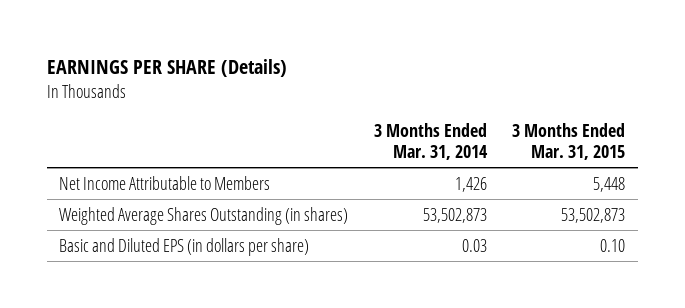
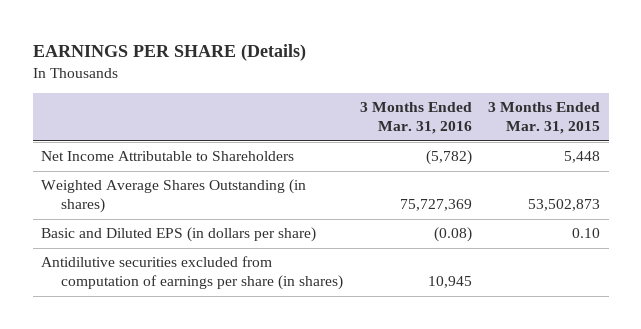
[373,123,488,160] 3 Months Ended Mar. 31, 2014 -> none
none -> [359,102,472,135] 3 Months Ended Mar. 31, 2016
[59,175,271,190] Net Income Attributable to Members -> [40,151,294,162] Net Income Attributable to Shareholders
none -> [40,256,344,291] Antidilutive securities excluded from computation of earnings per share (in shares)

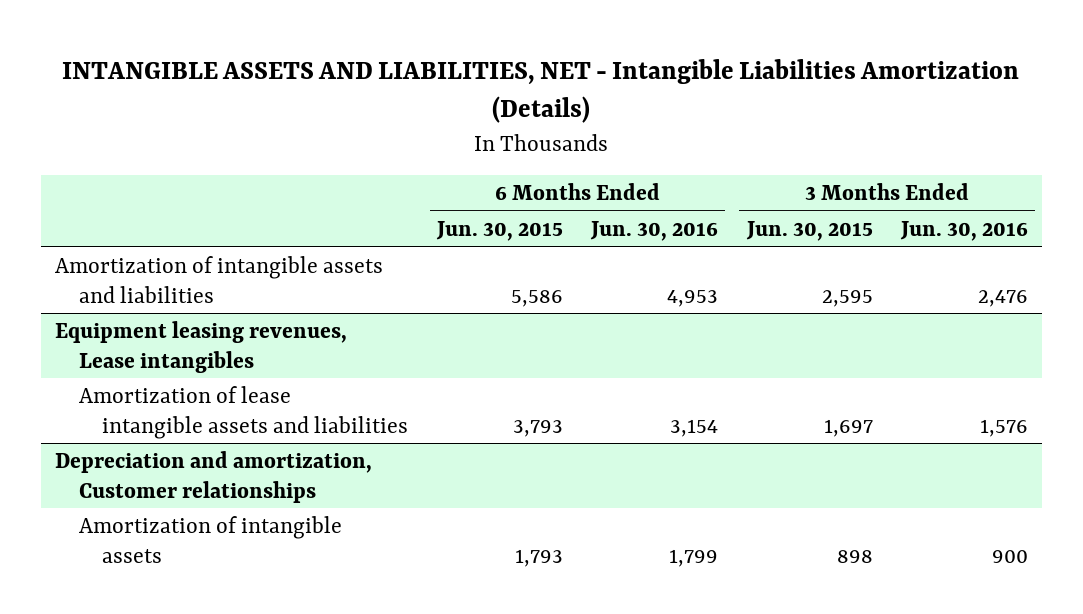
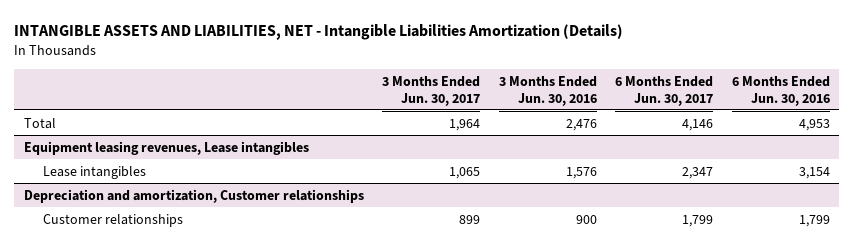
[435,220,563,241] Jun. 30, 2015 -> none
[745,220,873,241] Jun. 30, 2015 -> none
none -> [382,76,481,106] 3 Months Ended Jun. 30, 2017
none -> [615,76,714,106] 6 Months Ended Jun. 30, 2017
[55,255,384,303] Amortization of intangible assets and liabilities -> [23,117,56,129] Total
[78,385,409,439] Amortization of lease intangible assets and liabilities -> [43,165,147,179] Lease intangibles
[78,515,342,563] Amortization of intangible assets -> [43,213,184,227] Customer relationships

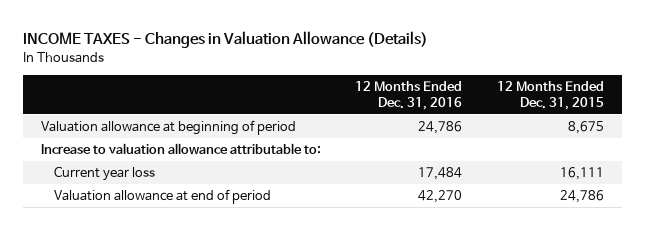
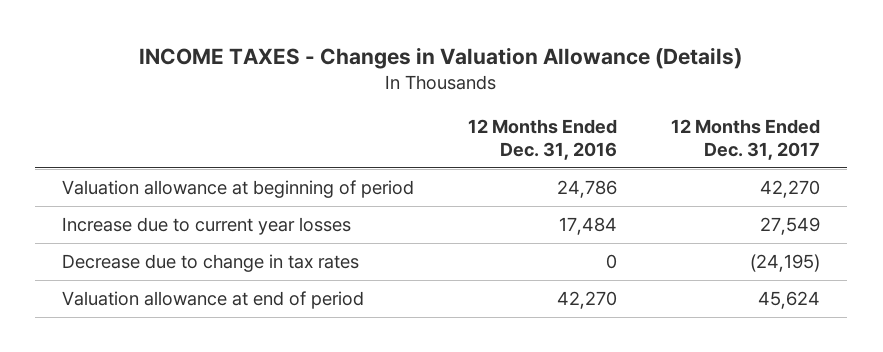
[497,81,605,110] 12 Months Ended Dec. 31, 2015 -> none
none -> [671,118,821,160] 12 Months Ended Dec. 31, 2017
[40,143,321,156] Increase to valuation allowance attributable to: -> none
[54,166,156,182] Current year loss -> [62,217,352,236] Increase due to current year losses
none -> [62,254,360,273] Decrease due to change in tax rates

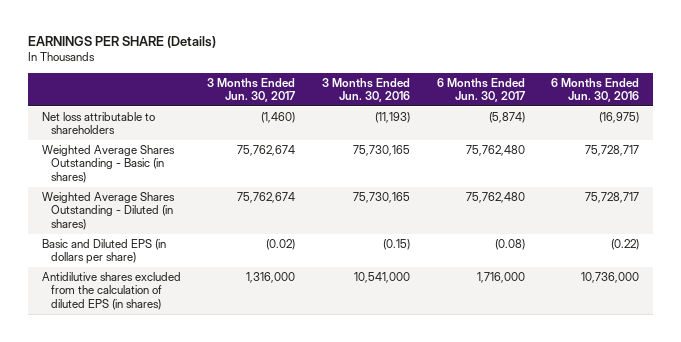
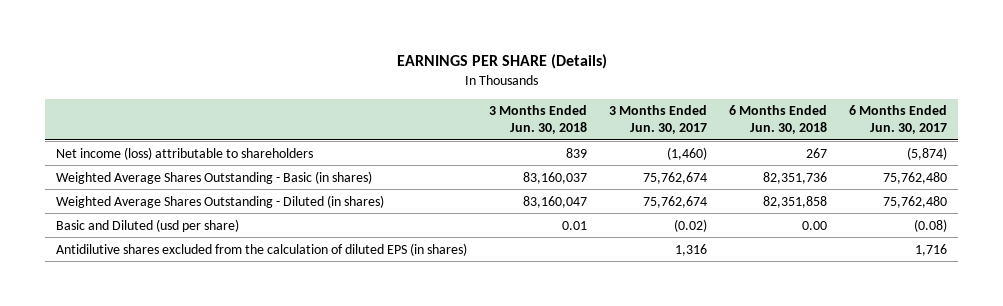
[321,77,410,103] 3 Months Ended Jun. 30, 2016 -> none
[551,77,640,103] 6 Months Ended Jun. 30, 2016 -> none
none -> [488,105,587,135] 3 Months Ended Jun. 30, 2018
none -> [729,105,828,135] 6 Months Ended Jun. 30, 2018
[41,111,155,135] Net loss attributable to shareholders -> [55,146,313,160] Net income (loss) attributable to shareholders
[41,238,166,265] Basic and Diluted EPS (in dollars per share) -> [55,218,239,232] Basic and Diluted (usd per share)
[246,271,296,283] 1,316,000 -> [675,243,708,256] 1,316
[476,271,525,283] 1,716,000 -> [915,243,948,256] 1,716

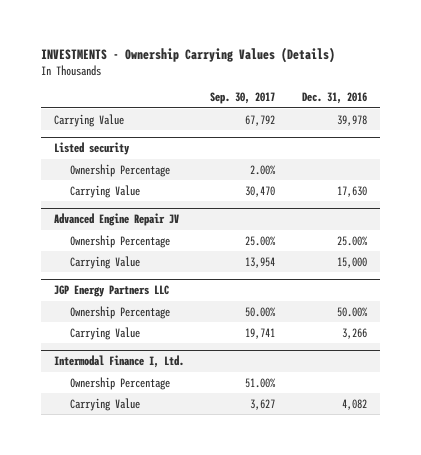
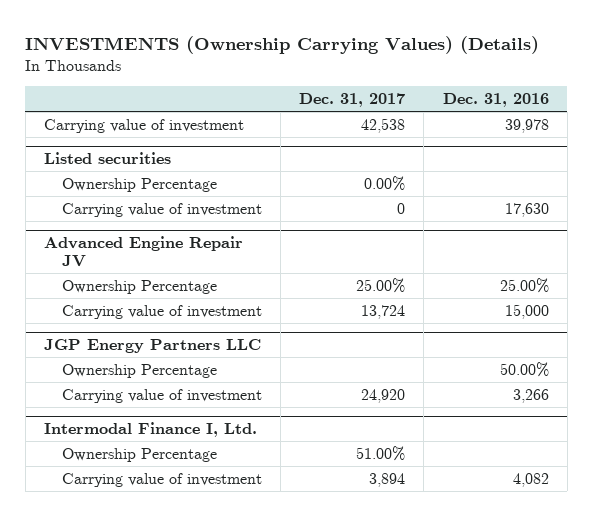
[40,46,335,63] INVESTMENTS - Ownership Carrying Values (Details) -> [25,35,540,54] INVESTMENTS (Ownership Carrying Values) (Details)
[210,92,276,105] Sep. 30, 2017 -> none
none -> [299,93,406,108] Dec. 31, 2017
[53,113,124,127] Carrying Value -> [44,118,245,133] Carrying value of investment
[53,142,130,156] Listed security -> [44,151,172,164] Listed securities
[69,184,140,198] Carrying Value -> [61,202,262,217] Carrying value of investment
[69,255,140,269] Carrying Value -> [61,304,262,319] Carrying value of investment
[69,326,140,340] Carrying Value -> [61,388,262,403] Carrying value of investment
[69,397,140,411] Carrying Value -> [61,472,262,487] Carrying value of investment

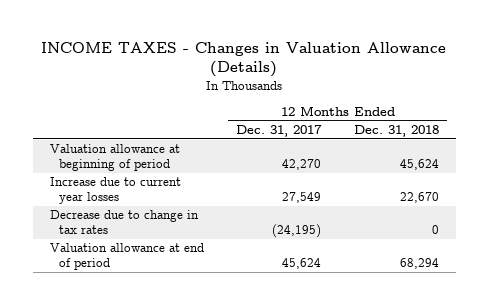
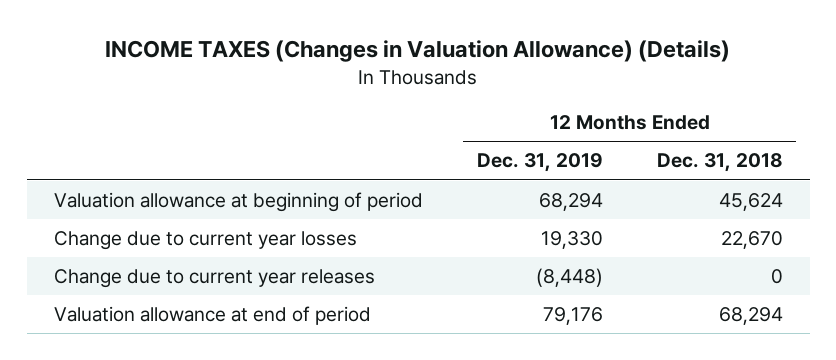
[41,41,447,78] INCOME TAXES - Changes in Valuation Allowance (Details) -> [105,40,731,63] INCOME TAXES (Changes in Valuation Allowance) (Details)
[236,124,323,137] Dec. 31, 2017 -> none
none -> [476,153,603,173] Dec. 31, 2019
[49,177,181,205] Increase due to current year losses -> [53,231,357,251] Change due to current year losses
[49,210,199,235] Decrease due to change in tax rates -> [53,269,375,289] Change due to current year releases

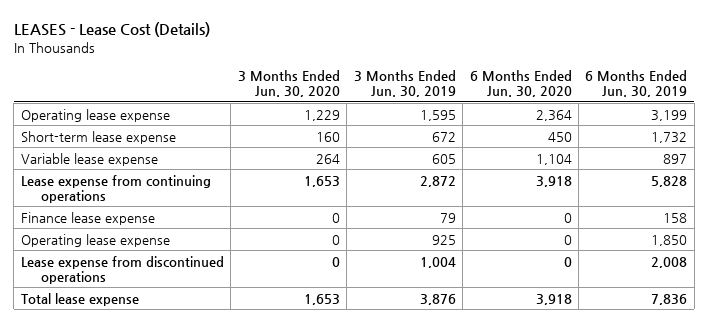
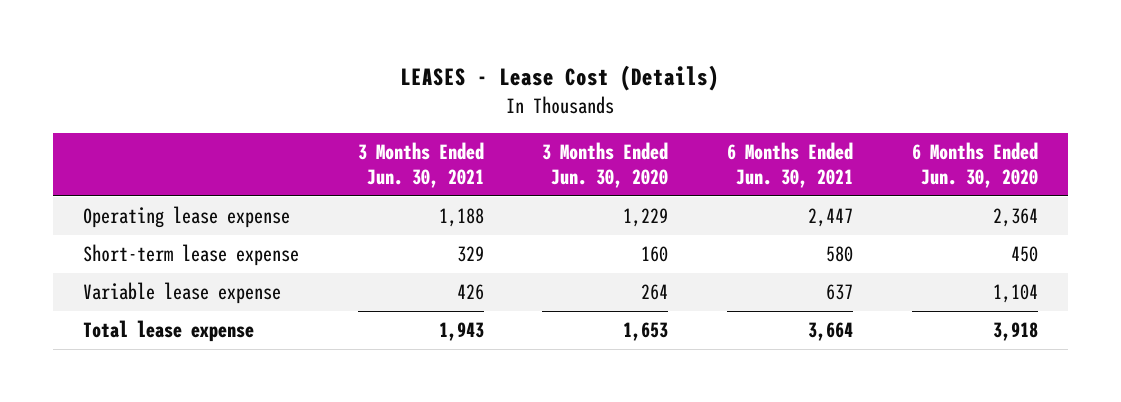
[353,70,456,98] 3 Months Ended Jun. 30, 2019 -> none
[585,70,688,98] 6 Months Ended Jun. 30, 2019 -> none
none -> [357,142,484,188] 3 Months Ended Jun. 30, 2021
none -> [727,142,854,188] 6 Months Ended Jun. 30, 2021
[20,174,211,203] Lease expense from continuing operations -> none
[20,211,155,225] Finance lease expense -> none
[20,233,170,247] Operating lease expense -> none
[20,255,224,284] Lease expense from discontinued operations -> none

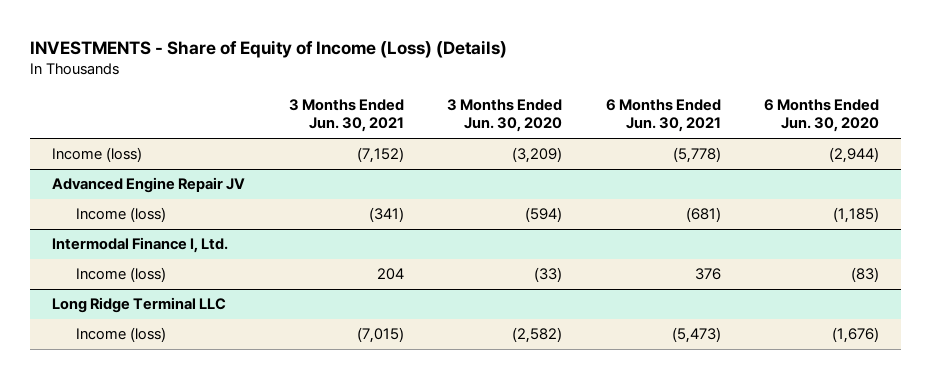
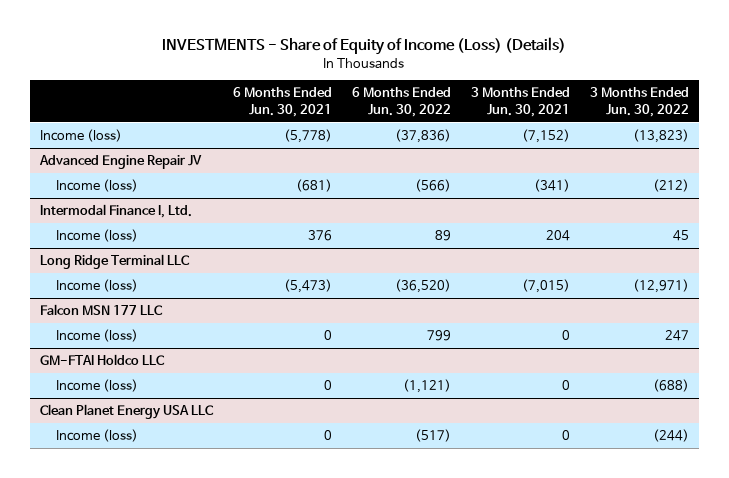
[447,98,563,133] 3 Months Ended Jun. 30, 2020 -> none
[763,98,879,133] 6 Months Ended Jun. 30, 2020 -> none
none -> [351,87,451,117] 6 Months Ended Jun. 30, 2022
none -> [589,87,689,117] 3 Months Ended Jun. 30, 2022
none -> [40,303,164,315] Falcon MSN 177 LLC
none -> [56,328,139,342] Income (loss)
none -> [40,353,166,365] GM-FTAI Holdco LLC
none -> [56,378,139,392] Income (loss)
none -> [40,403,215,419] Clean Planet Energy USA LLC
none -> [56,428,139,442] Income (loss)

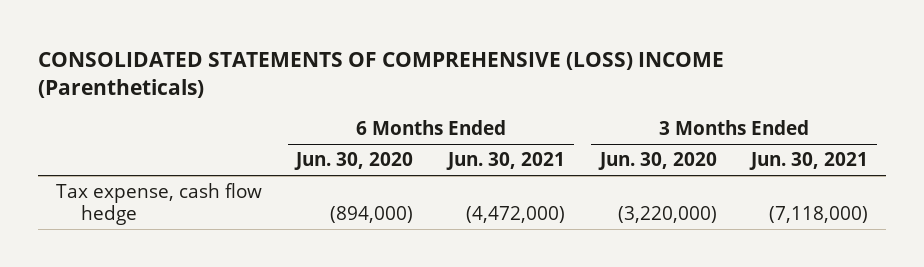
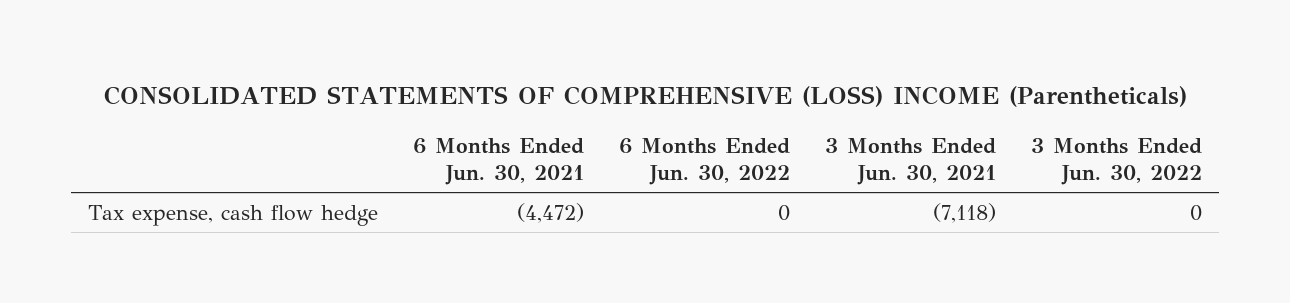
[294,152,414,171] Jun. 30, 2020 -> none
[597,152,717,171] Jun. 30, 2020 -> none
none -> [618,137,790,186] 6 Months Ended Jun. 30, 2022
none -> [1030,137,1202,186] 3 Months Ended Jun. 30, 2022
[466,205,566,223] (4,472,000) -> [517,202,585,223] (4,472)
[769,205,869,223] (7,118,000) -> [932,202,996,223] (7,118)

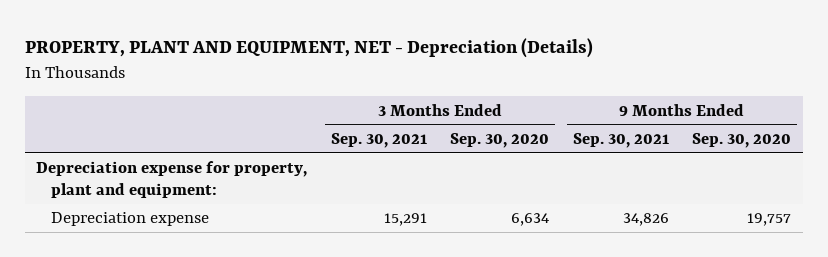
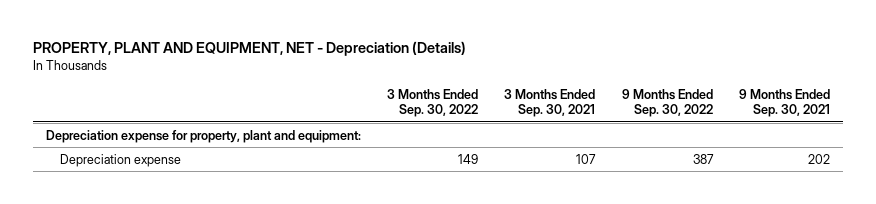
[450,132,550,148] Sep. 30, 2020 -> none
[692,132,792,148] Sep. 30, 2020 -> none
none -> [387,89,479,118] 3 Months Ended Sep. 30, 2022
none -> [621,89,713,118] 9 Months Ended Sep. 30, 2022
[383,213,427,227] 15,291 -> [576,153,597,164] 107
[622,213,669,227] 34,826 -> [808,153,831,164] 202

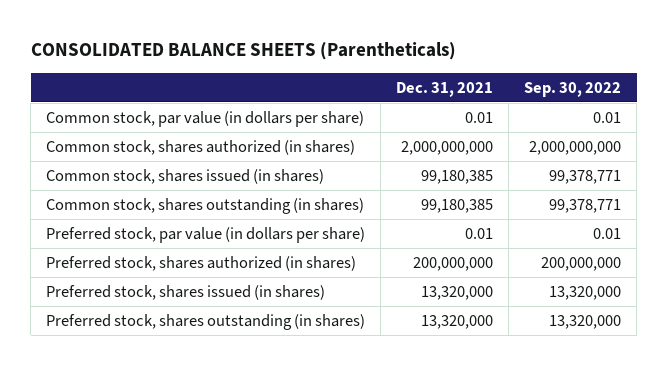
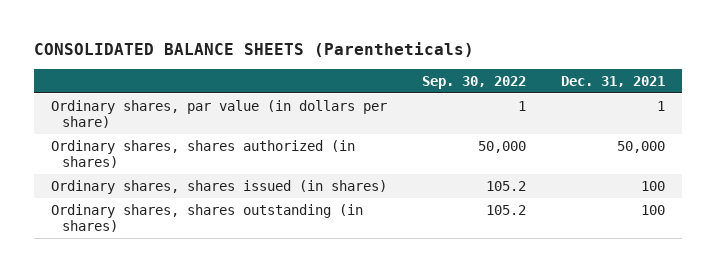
[46,226,366,243] Preferred stock, par value (in dollars per share) -> none
[46,255,357,271] Preferred stock, shares authorized (in shares) -> none
[46,284,326,300] Preferred stock, shares issued (in shares) -> none
[46,313,366,330] Preferred stock, shares outstanding (in shares) -> none
[46,110,365,127] Common stock, par value (in dollars per share) -> [51,99,388,128] Ordinary shares, par value (in dollars per share)
[465,111,494,123] 0.01 -> [656,100,665,111] 1
[593,111,622,123] 0.01 -> [517,100,526,111] 1
[46,139,356,155] Common stock, shares authorized (in shares) -> [51,139,356,168] Ordinary shares, shares authorized (in shares)
[401,140,494,155] 2,000,000,000 -> [616,140,665,153] 50,000
[529,140,622,155] 2,000,000,000 -> [477,140,526,153] 50,000
[46,168,325,184] Common stock, shares issued (in shares) -> [51,179,388,194] Ordinary shares, shares issued (in shares)
[421,169,494,184] 99,180,385 -> [640,180,665,191] 100
[549,169,622,184] 99,378,771 -> [485,180,526,191] 105.2
[46,197,365,214] Common stock, shares outstanding (in shares) -> [51,203,364,232] Ordinary shares, shares outstanding (in shares)
[421,198,494,213] 99,180,385 -> [640,204,665,215] 100
[549,198,622,213] 99,378,771 -> [485,204,526,215] 105.2

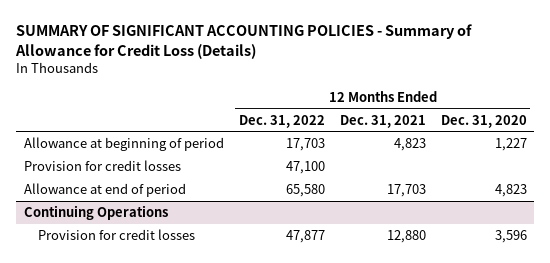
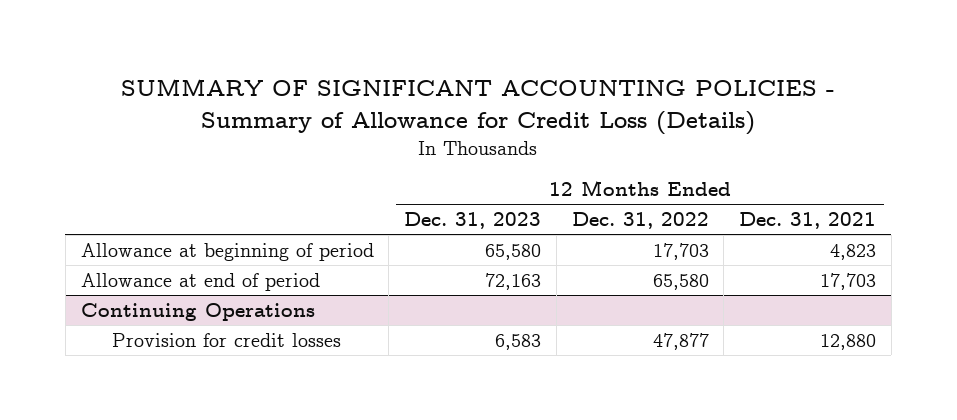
[440,114,527,128] Dec. 31, 2020 -> none
none -> [404,212,542,230] Dec. 31, 2023
[23,160,181,172] Provision for credit losses -> none

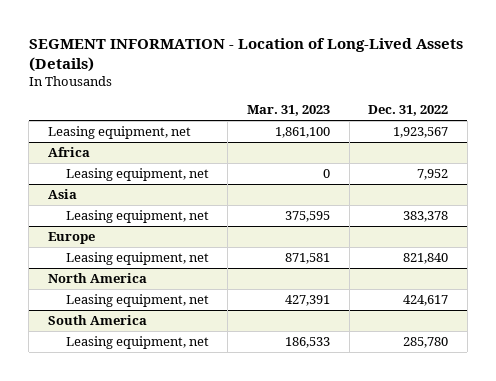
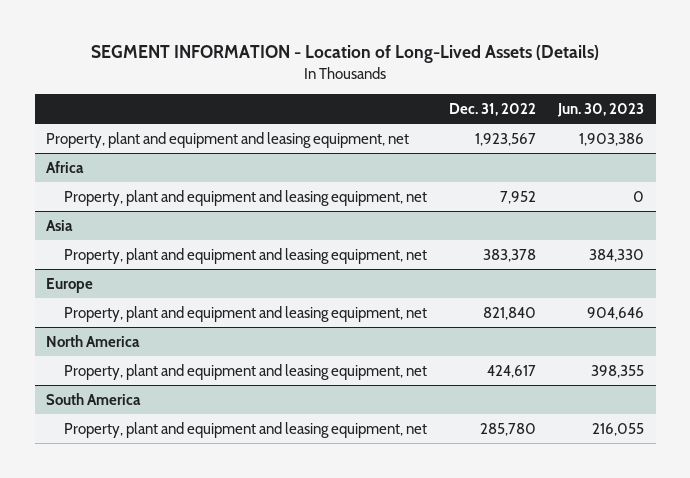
[246,105,330,117] Mar. 31, 2023 -> none
none -> [557,102,645,117] Jun. 30, 2023
[47,126,191,140] Leasing equipment, net -> [45,131,409,148] Property, plant and equipment and leasing equipment, net
[65,168,209,182] Leasing equipment, net -> [64,189,428,206] Property, plant and equipment and leasing equipment, net
[65,210,209,224] Leasing equipment, net -> [64,247,428,264] Property, plant and equipment and leasing equipment, net
[65,252,209,266] Leasing equipment, net -> [64,305,428,322] Property, plant and equipment and leasing equipment, net
[65,294,209,308] Leasing equipment, net -> [64,363,428,380] Property, plant and equipment and leasing equipment, net
[65,336,209,350] Leasing equipment, net -> [64,421,428,438] Property, plant and equipment and leasing equipment, net

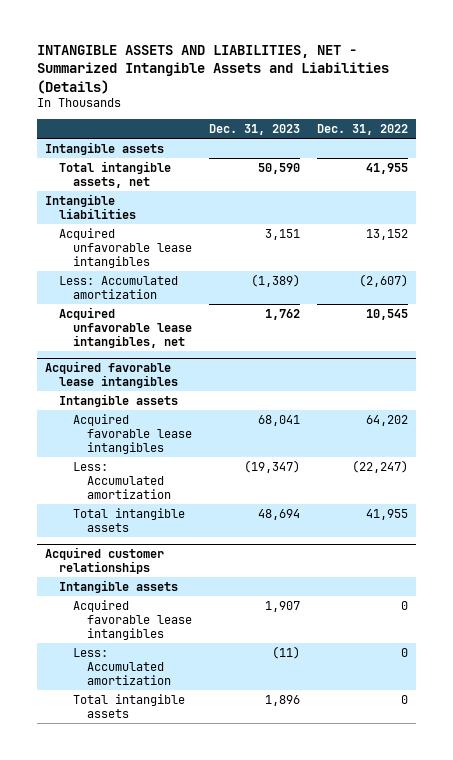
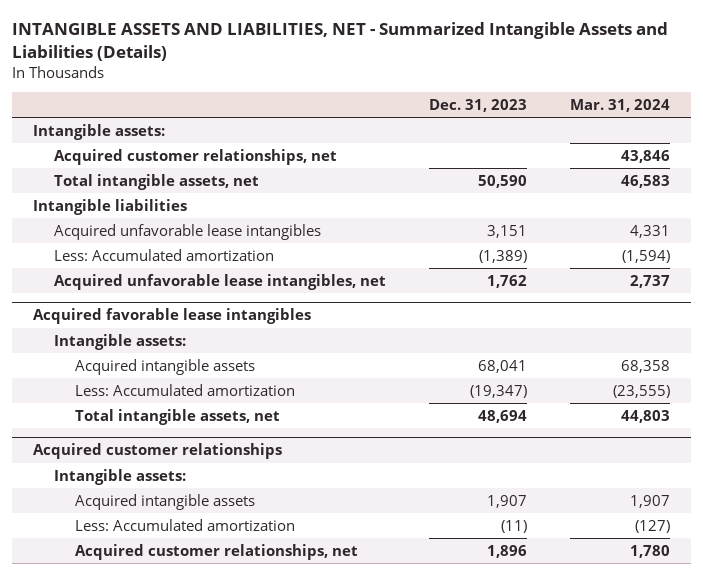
[316,123,408,135] Dec. 31, 2022 -> none
none -> [570,99,671,113] Mar. 31, 2024
[45,141,165,155] Intangible assets -> [33,123,166,140] Intangible assets:
none -> [54,148,338,165] Acquired customer relationships, net
[59,393,179,407] Intangible assets -> [54,333,187,350] Intangible assets:
[72,413,192,454] Acquired favorable lease intangibles -> [74,358,255,375] Acquired intangible assets
[72,507,185,532] Total intangible assets -> [74,408,280,425] Total intangible assets, net
[59,579,179,593] Intangible assets -> [54,468,187,485] Intangible assets:
[72,599,192,640] Acquired favorable lease intangibles -> [74,493,255,510] Acquired intangible assets
[72,693,185,718] Total intangible assets -> [74,543,358,560] Acquired customer relationships, net

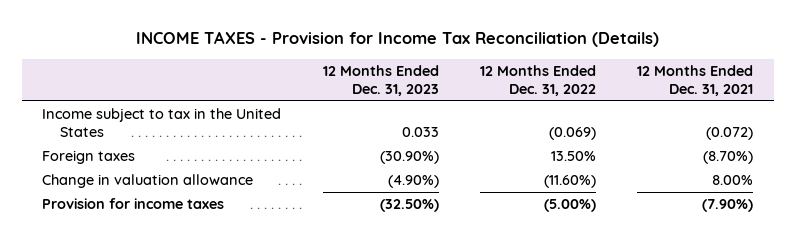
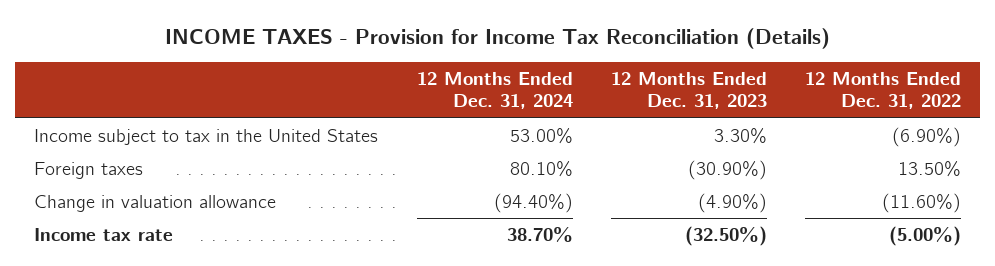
[637,65,754,96] 12 Months Ended Dec. 31, 2021 -> none
none -> [416,72,573,110] 12 Months Ended Dec. 31, 2024
[401,126,439,137] 0.033 -> [713,127,767,144] 3.30%
[549,126,597,140] (0.069) -> [892,126,962,147] (6.90%)
[42,198,225,210] Provision for income taxes -> [34,227,174,241] Income tax rate

